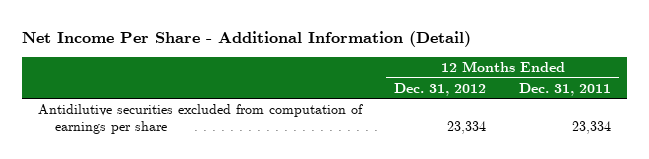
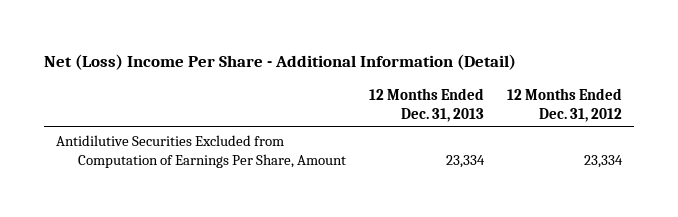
[21,30,471,47] Net Income Per Share - Additional Information (Detail) -> [44,54,517,71] Net (Loss) Income Per Share - Additional Information (Detail)
[519,82,612,96] Dec. 31, 2011 -> none
none -> [368,88,484,122] 12 Months Ended Dec. 31, 2013
[37,104,363,134] Antidilutive securities excluded from computation of earnings per share -> [55,135,346,168] Antidilutive Securities Excluded from Computation of Earnings Per Share, Amount

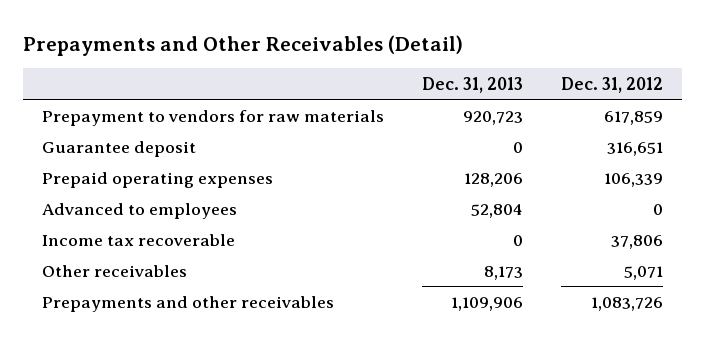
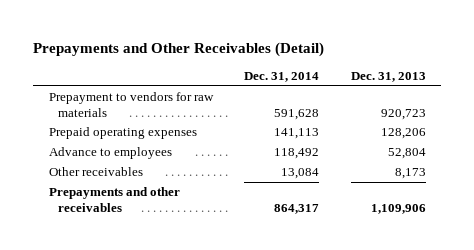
[560,76,663,93] Dec. 31, 2012 -> none
none -> [244,72,320,83] Dec. 31, 2014
[41,140,196,157] Guarantee deposit -> none
[41,233,235,246] Income tax recoverable -> none
[41,202,237,219] Advanced to employees -> [48,147,172,160] Advance to employees

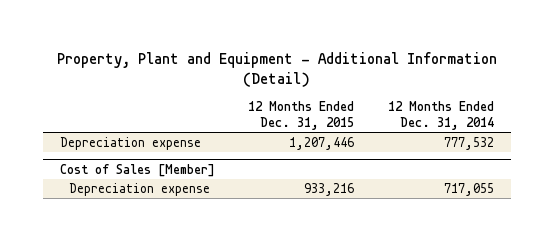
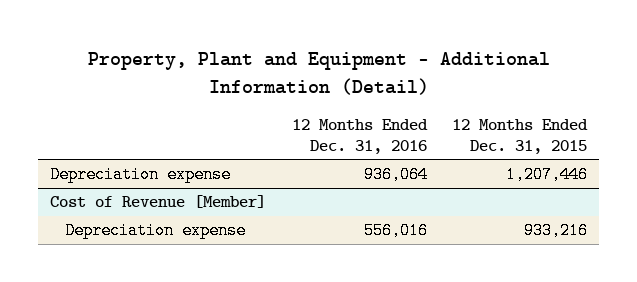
[387,101,494,131] 12 Months Ended Dec. 31, 2014 -> none
none -> [291,118,428,154] 12 Months Ended Dec. 31, 2016
[59,164,215,178] Cost of Sales [Member] -> [50,195,267,209] Cost of Revenue [Member]

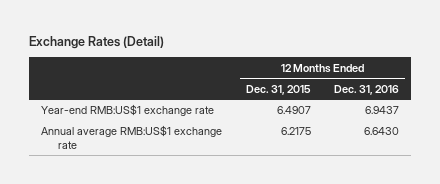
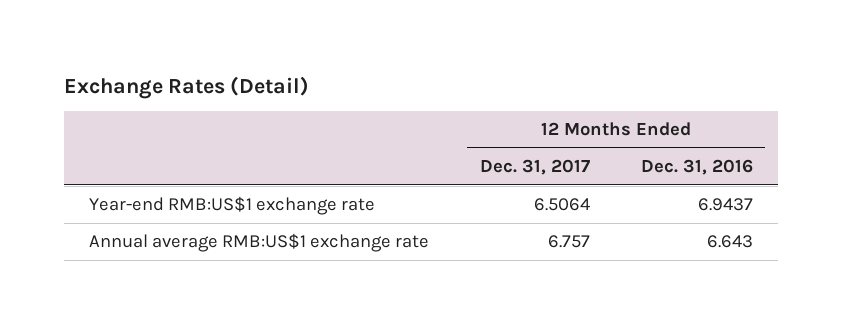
[245,84,311,95] Dec. 31, 2015 -> none
none -> [479,159,590,176] Dec. 31, 2017
[364,127,400,136] 6.6430 -> [706,235,753,249] 6.643

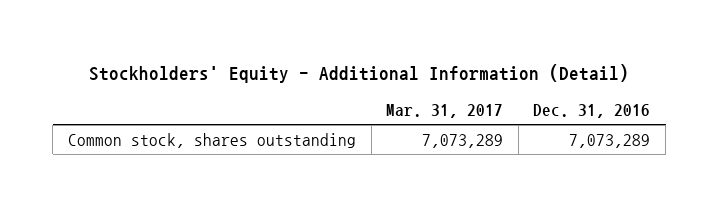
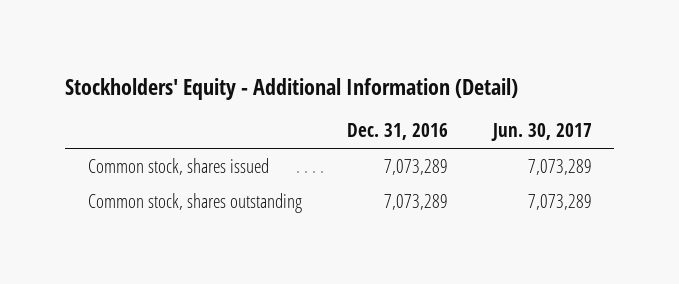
[386,104,504,119] Mar. 31, 2017 -> none
none -> [490,123,592,142] Jun. 30, 2017
none -> [87,158,269,176] Common stock, shares issued

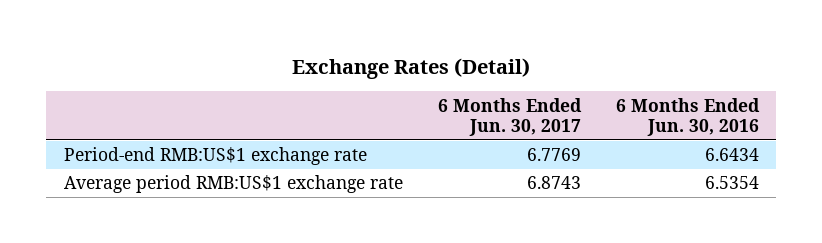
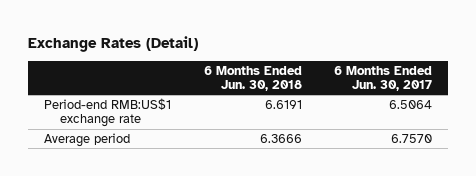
[615,97,760,137] 6 Months Ended Jun. 30, 2016 -> none
none -> [203,65,302,92] 6 Months Ended Jun. 30, 2018
[526,148,581,162] 6.7769 -> [388,99,432,109] 6.5064
[63,175,403,194] Average period RMB:US$1 exchange rate -> [44,132,131,147] Average period
[526,176,581,190] 6.8743 -> [390,133,432,143] 6.7570

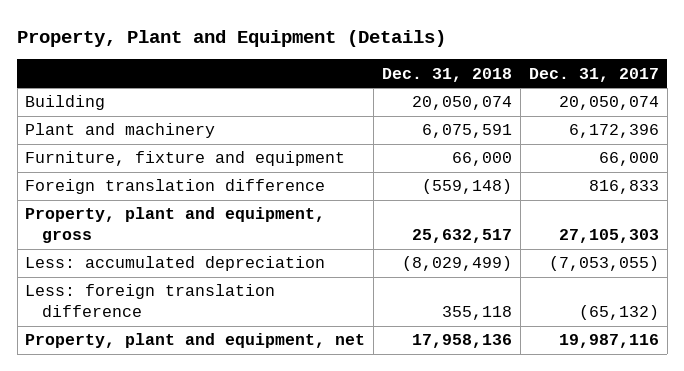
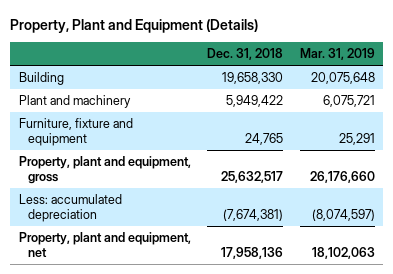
[528,67,659,82] Dec. 31, 2017 -> none
none -> [299,48,375,61] Mar. 31, 2019
[25,179,326,195] Foreign translation difference -> none
[412,96,513,111] 20,050,074 -> [222,72,284,85] 19,658,330
[422,124,513,139] 6,075,591 -> [226,95,284,108] 5,949,422
[452,152,513,167] 66,000 -> [245,132,284,145] 24,765
[25,284,276,318] Less: foreign translation difference -> none
[402,256,513,272] (8,029,499) -> [223,208,284,221] (7,674,381)

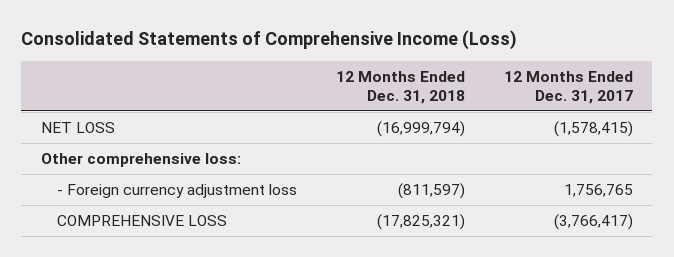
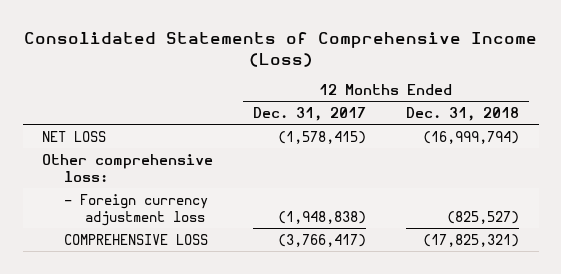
[398,182,466,199] (811,597) -> [446,210,519,224] (825,527)
[563,183,633,197] 1,756,765 -> [278,210,367,224] (1,948,838)

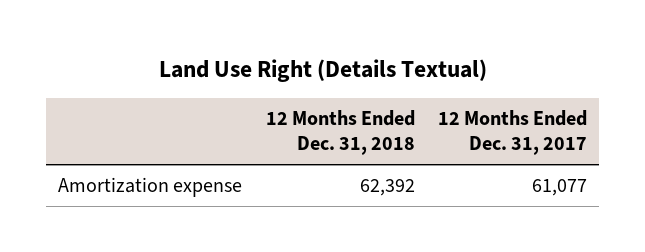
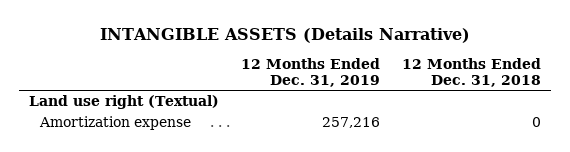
[158,59,487,83] Land Use Right (Details Textual) -> [99,27,470,43] INTANGIBLE ASSETS (Details Narrative)
[438,109,588,156] 12 Months Ended Dec. 31, 2017 -> none
none -> [240,57,380,87] 12 Months Ended Dec. 31, 2019
none -> [29,95,220,110] Land use right (Textual)
[359,179,415,197] 62,392 -> [531,117,541,128] 0

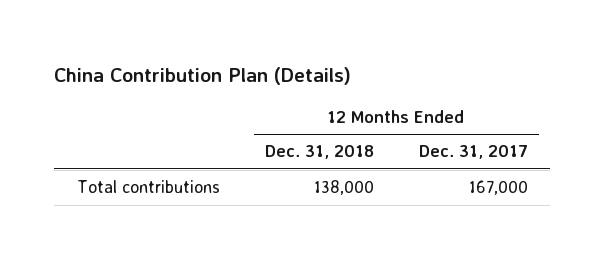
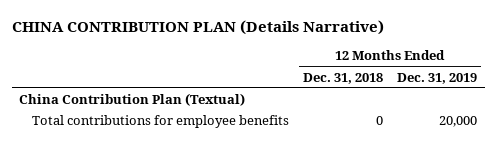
[54,66,352,85] China Contribution Plan (Details) -> [11,19,384,35] CHINA CONTRIBUTION PLAN (Details Narrative)
[418,145,528,160] Dec. 31, 2017 -> none
none -> [397,72,478,84] Dec. 31, 2019
none -> [18,93,245,107] China Contribution Plan (Textual)
[76,180,220,194] Total contributions -> [31,115,289,129] Total contributions for employee benefits
[313,180,374,196] 138,000 -> [376,116,384,126] 0

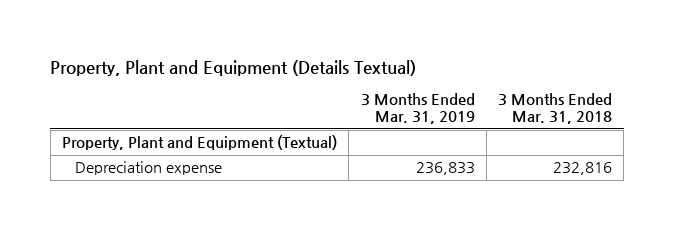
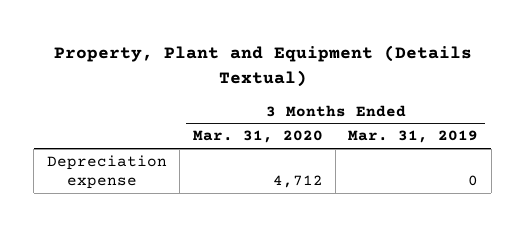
[498,93,613,125] 3 Months Ended Mar. 31, 2018 -> none
none -> [192,130,323,144] Mar. 31, 2020
[61,135,337,151] Property, Plant and Equipment (Textual) -> none
[415,162,475,176] 236,833 -> [468,174,479,186] 0

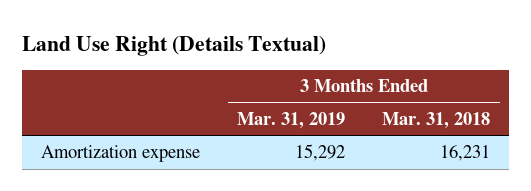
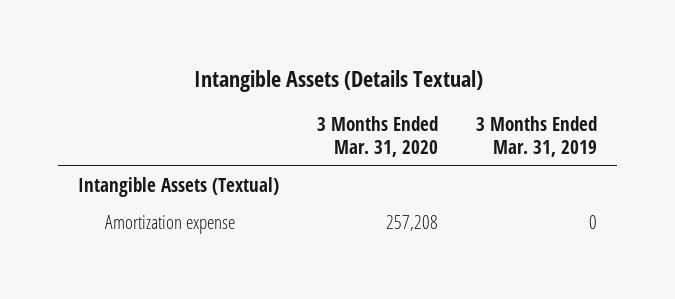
[22,36,327,57] Land Use Right (Details Textual) -> [193,70,483,93] Intangible Assets (Details Textual)
[382,111,491,129] Mar. 31, 2018 -> none
none -> [317,115,439,157] 3 Months Ended Mar. 31, 2020
none -> [77,177,279,198] Intangible Assets (Textual)
[295,144,346,162] 15,292 -> [589,215,598,230] 0

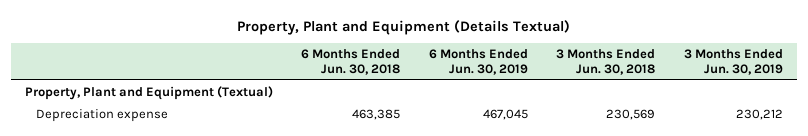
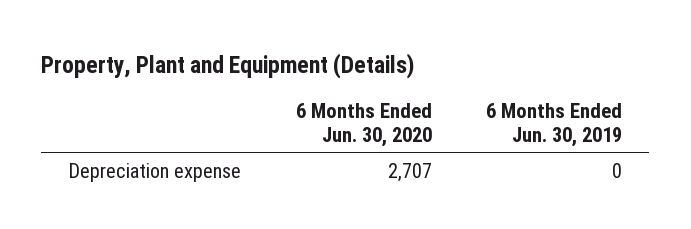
[236,19,570,35] Property, Plant and Equipment (Details Textual) -> [41,52,415,79] Property, Plant and Equipment (Details)
[301,49,401,76] 6 Months Ended Jun. 30, 2018 -> none
[556,49,656,76] 3 Months Ended Jun. 30, 2018 -> none
[683,49,783,76] 3 Months Ended Jun. 30, 2019 -> none
none -> [295,103,432,147] 6 Months Ended Jun. 30, 2020
[24,85,273,100] Property, Plant and Equipment (Textual) -> none
[482,108,528,120] 467,045 -> [612,162,623,178] 0

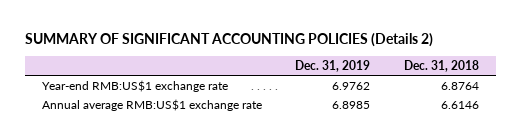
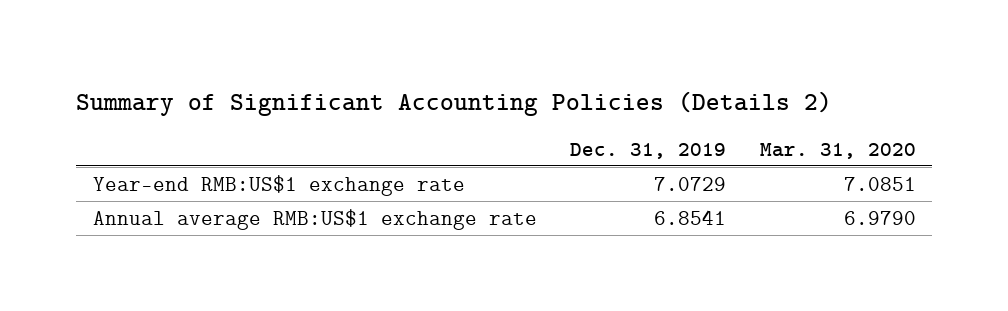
[24,32,433,47] SUMMARY OF SIGNIFICANT ACCOUNTING POLICIES (Details 2) -> [76,91,833,117] Summary of Significant Accounting Policies (Details 2)
[403,59,479,72] Dec. 31, 2018 -> none
none -> [759,142,916,159] Mar. 31, 2020
[332,82,371,91] 6.9762 -> [654,176,727,191] 7.0729
[332,101,371,110] 6.8985 -> [654,209,727,225] 6.8541

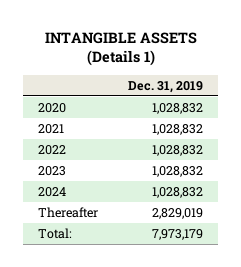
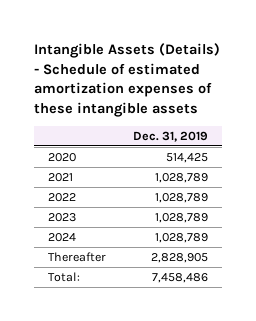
[44,31,197,67] INTANGIBLE ASSETS (Details 1) -> [34,42,221,118] Intangible Assets (Details) - Schedule of estimated amortization expenses of these intangible assets
[152,103,204,115] 1,028,832 -> [166,152,209,163] 514,425
[152,124,204,136] 1,028,832 -> [155,172,209,183] 1,028,789
[152,145,204,157] 1,028,832 -> [155,192,209,203] 1,028,789
[152,166,204,178] 1,028,832 -> [155,212,209,223] 1,028,789
[152,187,204,199] 1,028,832 -> [155,232,209,243] 1,028,789
[152,208,204,220] 2,829,019 -> [151,252,209,263] 2,828,905
[152,229,204,241] 7,973,179 -> [152,272,209,283] 7,458,486

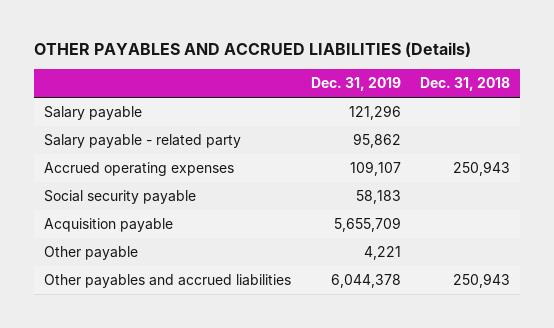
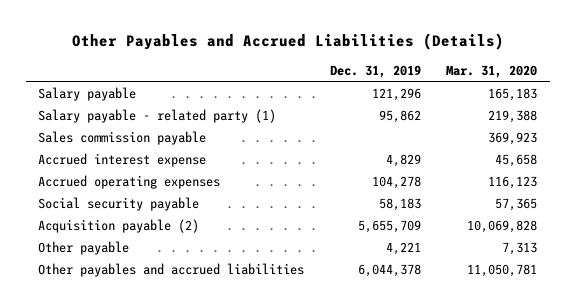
[33,41,471,57] OTHER PAYABLES AND ACCRUED LIABILITIES (Details) -> [71,33,504,51] Other Payables and Accrued Liabilities (Details)
[420,76,511,91] Dec. 31, 2018 -> none
none -> [445,64,537,78] Mar. 31, 2020
[43,134,241,149] Salary payable - related party -> [38,108,277,123] Salary payable - related party (1)
none -> [38,130,207,145] Sales commission payable
none -> [38,152,207,167] Accrued interest expense
[349,161,401,177] 109,107 -> [371,175,421,189] 104,278
[43,218,173,233] Acquisition payable -> [38,218,200,233] Acquisition payable (2)

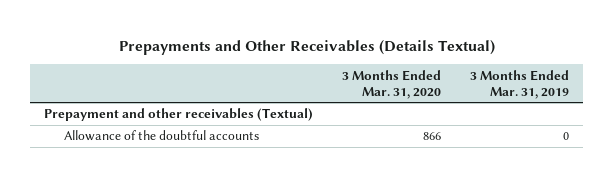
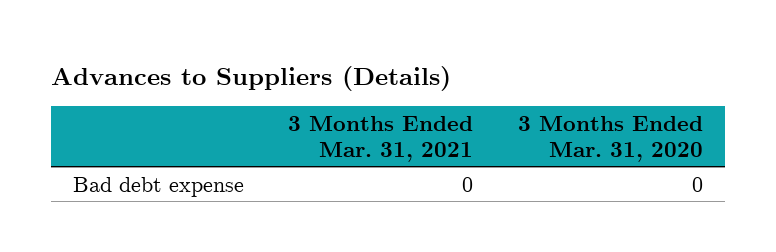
[118,39,495,55] Prepayments and Other Receivables (Details Textual) -> [50,65,451,91] Advances to Suppliers (Details)
[469,69,569,99] 3 Months Ended Mar. 31, 2019 -> none
none -> [288,115,474,162] 3 Months Ended Mar. 31, 2021
[44,108,314,122] Prepayment and other receivables (Textual) -> none
[63,130,259,142] Allowance of the doubtful accounts -> none
none -> [73,176,245,197] Bad debt expense

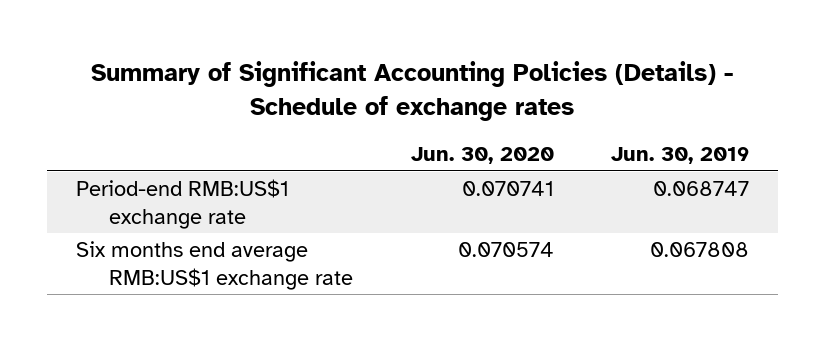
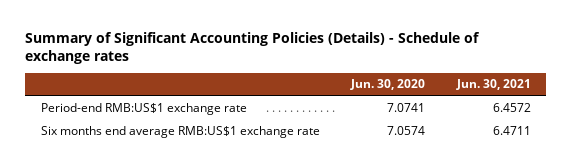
[611,147,750,165] Jun. 30, 2019 -> none
none -> [455,79,531,91] Jun. 30, 2021
[461,181,554,197] 0.070741 -> [387,102,426,112] 7.0741
[457,242,554,258] 0.070574 -> [387,125,426,135] 7.0574

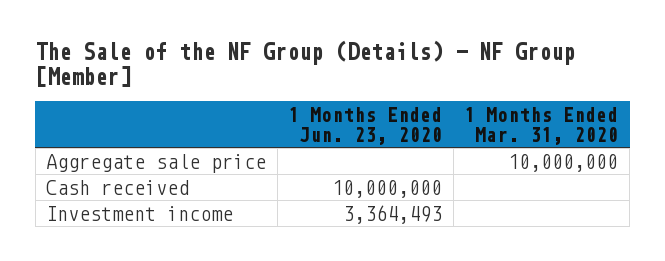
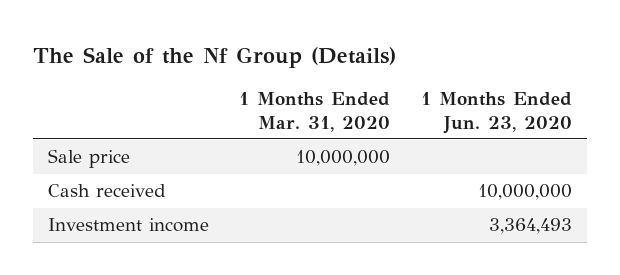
[35,40,576,88] The Sale of the NF Group (Details) - NF Group [Member] -> [33,46,397,68] The Sale of the Nf Group (Details)
[46,153,267,173] Aggregate sale price -> [48,149,131,169] Sale price

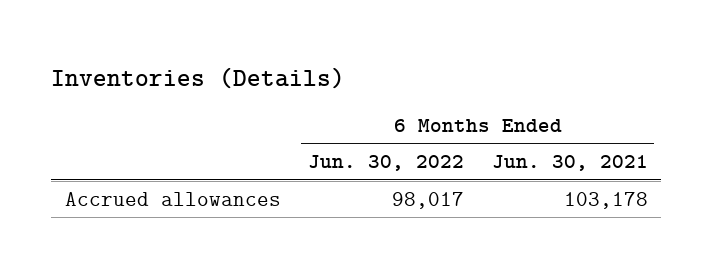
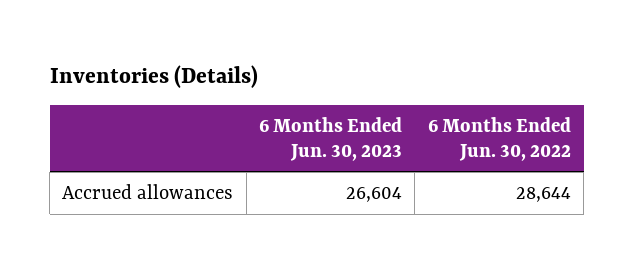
[491,155,648,172] Jun. 30, 2021 -> none
none -> [259,116,403,161] 6 Months Ended Jun. 30, 2023
[392,191,465,209] 98,017 -> [515,187,571,203] 28,644

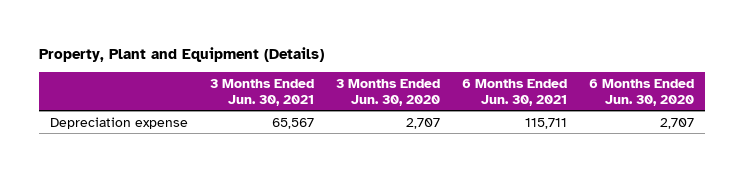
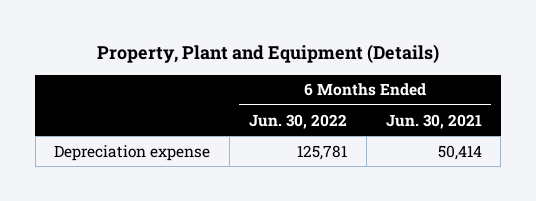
[209,79,314,106] 3 Months Ended Jun. 30, 2021 -> none
[335,79,440,106] 3 Months Ended Jun. 30, 2020 -> none
[589,79,695,106] 6 Months Ended Jun. 30, 2020 -> none
none -> [248,113,347,129] Jun. 30, 2022
[525,117,568,129] 115,711 -> [437,144,482,160] 50,414

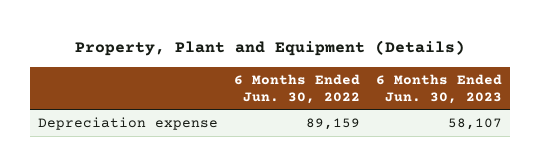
[385,113,482,129] Jun. 30, 2021 -> none
none -> [375,73,502,104] 6 Months Ended Jun. 30, 2023
[296,144,347,160] 125,781 -> [305,118,360,131] 89,159

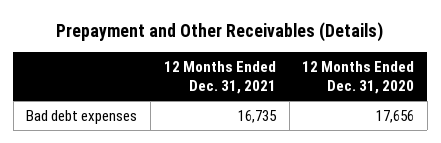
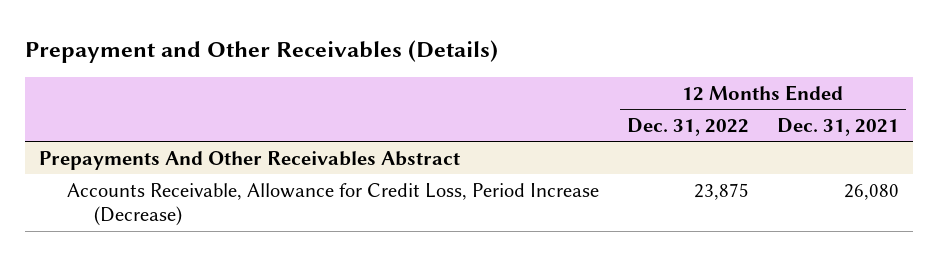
[302,60,415,95] 12 Months Ended Dec. 31, 2020 -> none
none -> [626,117,749,136] Dec. 31, 2022
[26,109,138,124] Bad debt expenses -> none
none -> [39,150,461,170] Prepayments And Other Receivables Abstract
none -> [66,182,599,227] Accounts Receivable, Allowance for Credit Loss, Period Increase (Decrease)

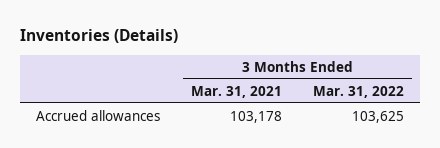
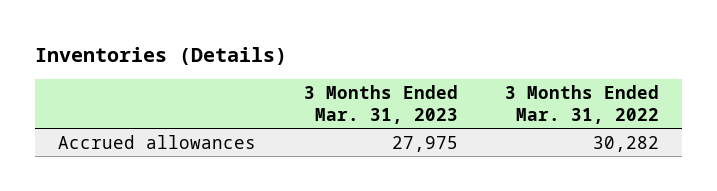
[191,85,283,98] Mar. 31, 2021 -> none
none -> [303,85,458,124] 3 Months Ended Mar. 31, 2023
[352,110,405,123] 103,625 -> [592,135,659,152] 30,282

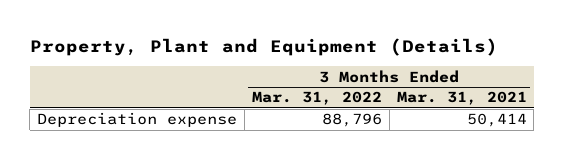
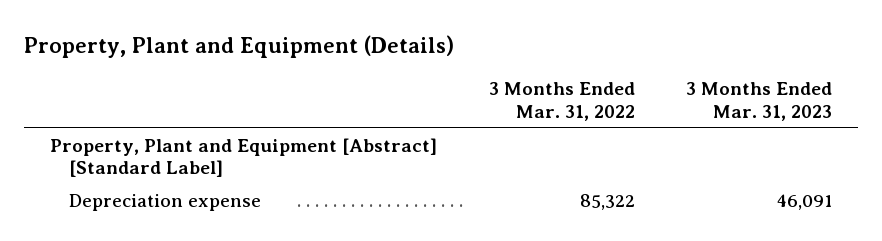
[396,91,527,106] Mar. 31, 2021 -> none
none -> [686,82,833,121] 3 Months Ended Mar. 31, 2023
none -> [49,138,437,178] Property, Plant and Equipment [Abstract] [Standard Label]
[321,113,382,128] 88,796 -> [579,194,635,211] 85,322

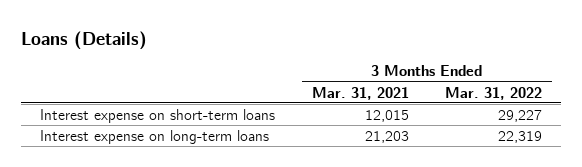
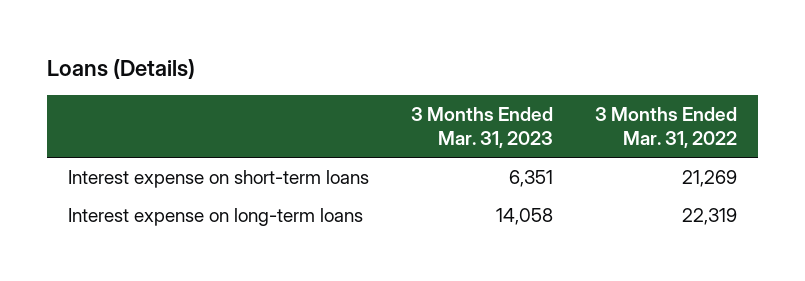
[311,86,409,100] Mar. 31, 2021 -> none
none -> [411,107,554,149] 3 Months Ended Mar. 31, 2023
[498,109,543,122] 29,227 -> [682,169,738,187] 21,269

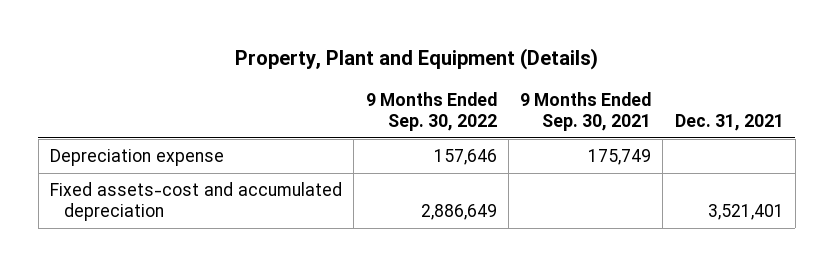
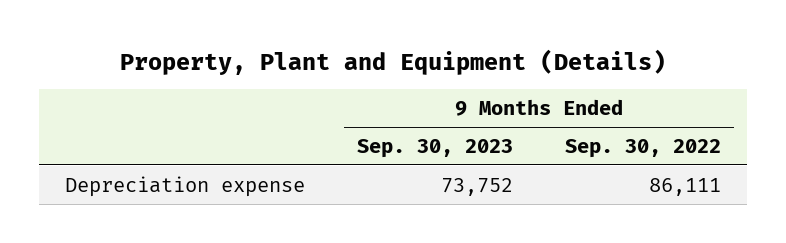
[520,91,652,132] 9 Months Ended Sep. 30, 2021 -> none
[674,114,784,132] Dec. 31, 2021 -> none
none -> [356,138,513,158] Sep. 30, 2023
[50,181,343,222] Fixed assets-cost and accumulated depreciation -> none
[433,148,497,165] 157,646 -> [648,177,721,196] 86,111

